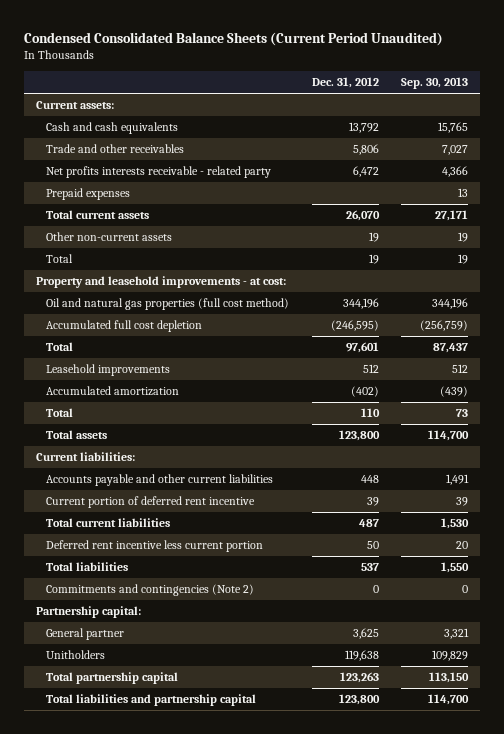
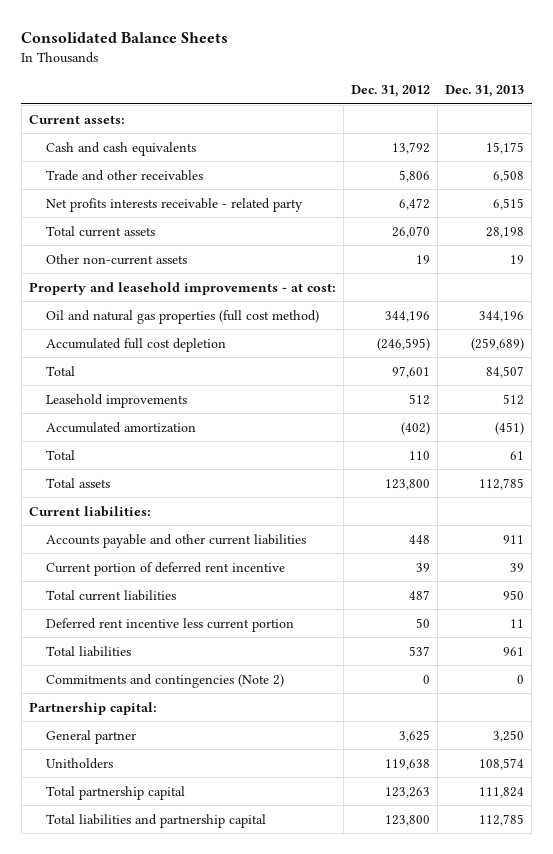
[24,31,444,46] Condensed Consolidated Balance Sheets (Current Period Unaudited) -> [21,31,229,43] Consolidated Balance Sheets
[401,77,469,90] Sep. 30, 2013 -> none
none -> [445,85,525,98] Dec. 31, 2013
[45,188,130,201] Prepaid expenses -> none
[45,254,73,264] Total -> none

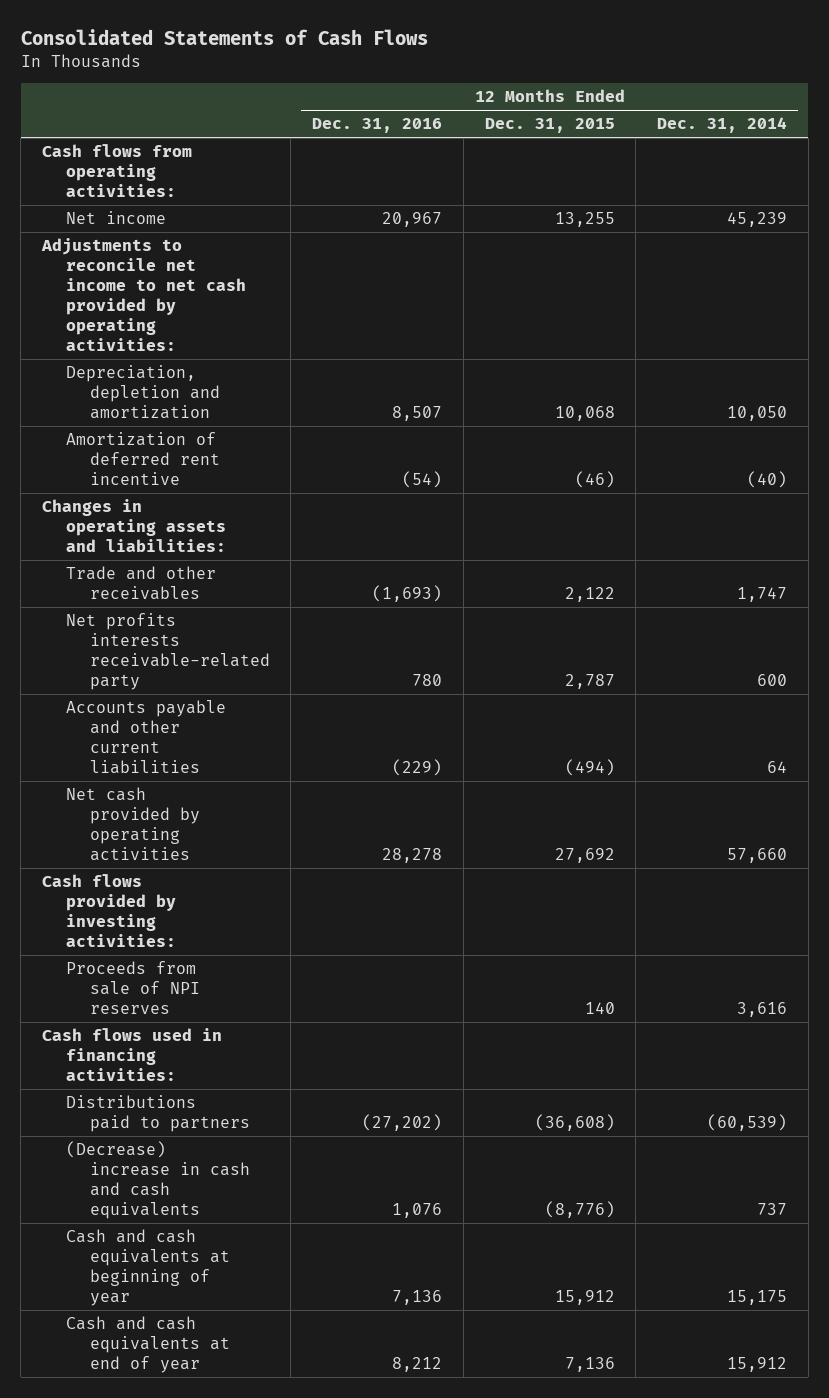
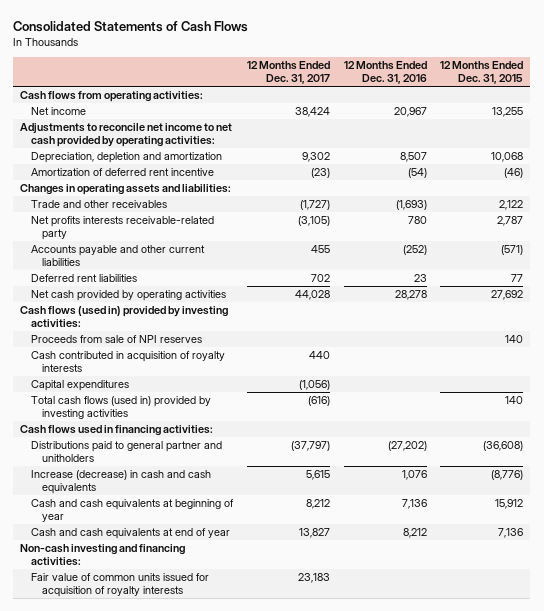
[656,117,787,134] Dec. 31, 2014 -> none
none -> [246,61,330,85] 12 Months Ended Dec. 31, 2017
[392,759,443,777] (229) -> [402,245,427,256] (252)
[564,759,615,777] (494) -> [501,245,524,256] (571)
none -> [30,274,137,283] Deferred rent liabilities
[41,874,176,948] Cash flows provided by investing activities: -> [20,306,229,329] Cash flows (used in) provided by investing activities:
none -> [30,351,225,373] Cash contributed in acquisition of royalty interests
none -> [30,380,129,392] Capital expenditures
none -> [30,396,211,420] Total cash flows (used in) provided by investing activities
[65,1095,250,1133] Distributions paid to partners -> [30,441,222,463] Distributions paid to general partner and unitholders
[65,1141,250,1220] (Decrease) increase in cash and cash equivalents -> [30,470,211,495] Increase (decrease) in cash and cash equivalents
none -> [20,544,186,567] Non-cash investing and financing activities:
none -> [30,573,209,598] Fair value of common units issued for acquisition of royalty interests

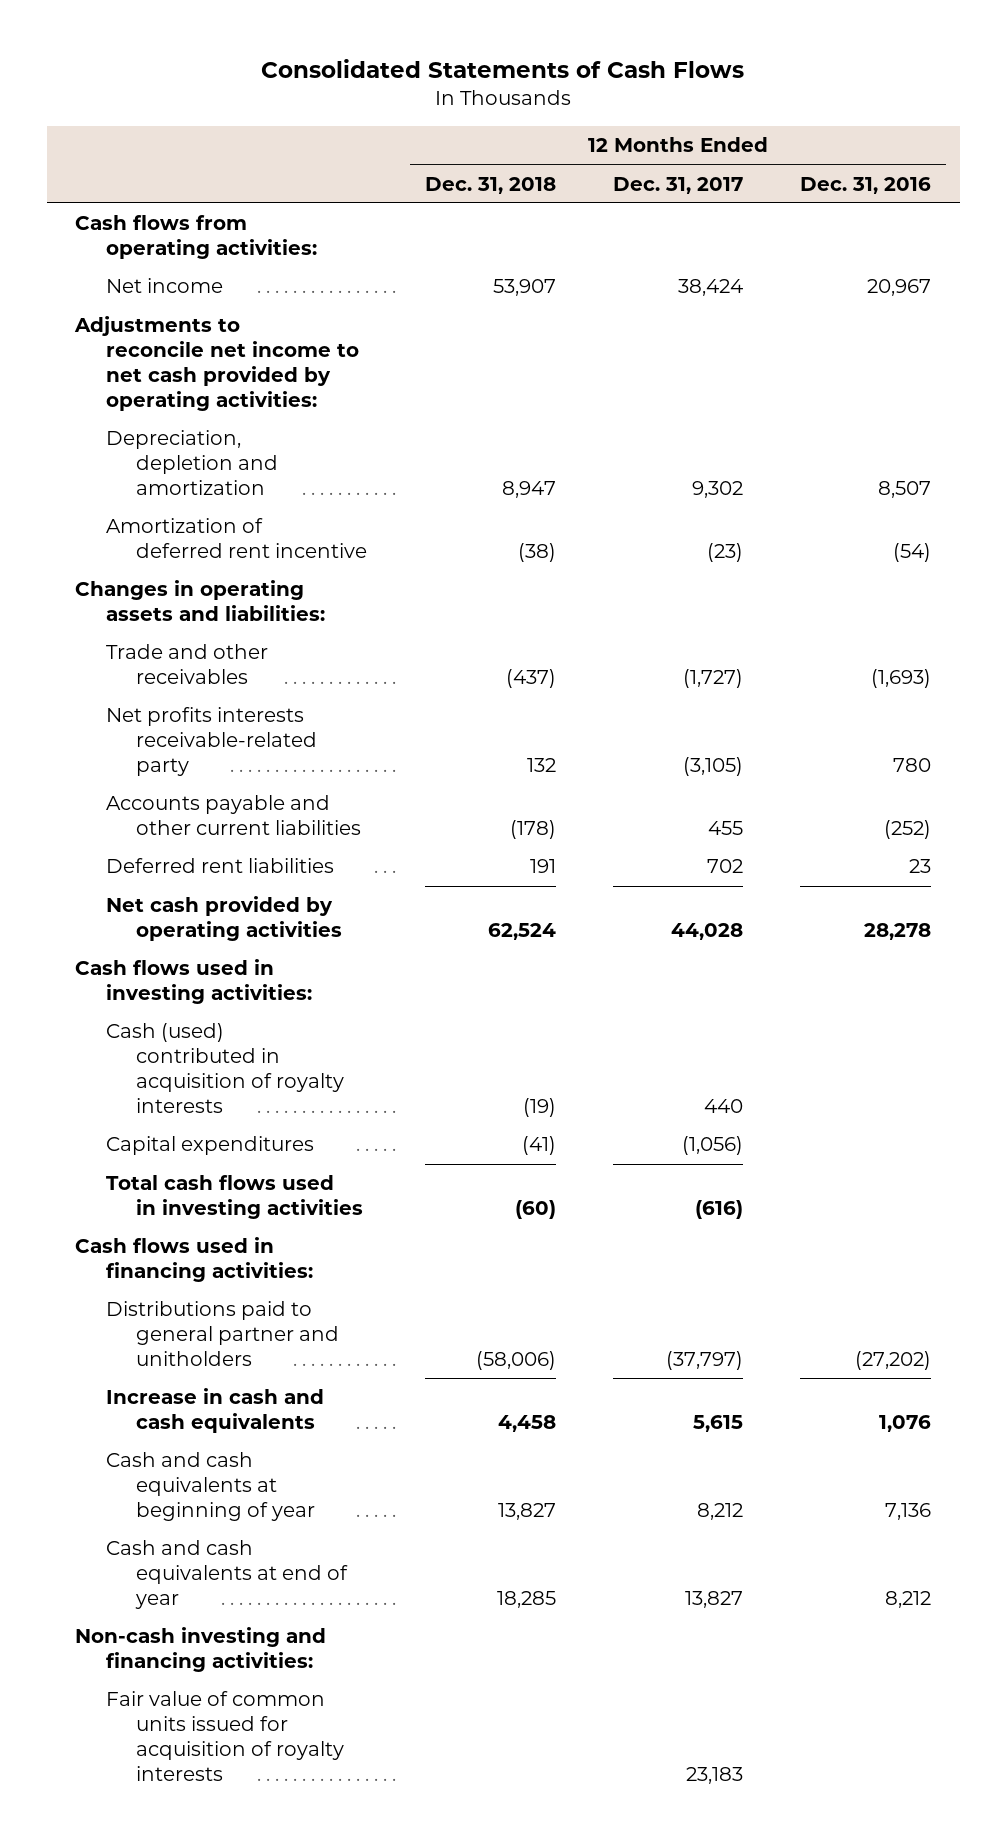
[440,61,524,85] 12 Months Ended Dec. 31, 2015 -> none
none -> [424,176,556,194] Dec. 31, 2018
[30,335,202,344] Proceeds from sale of NPI reserves -> none
[20,306,229,329] Cash flows (used in) provided by investing activities: -> [75,959,312,1005] Cash flows used in investing activities:
[30,351,225,373] Cash contributed in acquisition of royalty interests -> [105,1023,345,1113] Cash (used) contributed in acquisition of royalty interests
[30,396,211,420] Total cash flows (used in) provided by investing activities -> [105,1175,364,1220] Total cash flows used in investing activities
[30,470,211,495] Increase (decrease) in cash and cash equivalents -> [105,1388,324,1434] Increase in cash and cash equivalents

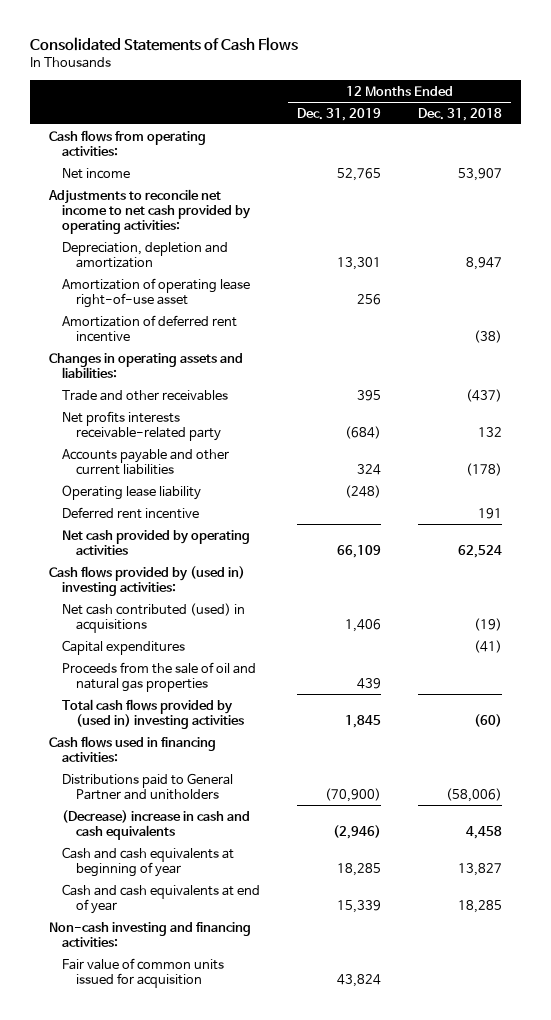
[613,176,744,194] Dec. 31, 2017 -> none
[800,176,932,194] Dec. 31, 2016 -> none
none -> [297,107,382,121] Dec. 31, 2019
none -> [62,277,251,308] Amortization of operating lease right-of-use asset
none -> [62,484,202,500] Operating lease liability
[105,858,334,874] Deferred rent liabilities -> [62,506,200,519] Deferred rent incentive
[75,959,312,1005] Cash flows used in investing activities: -> [48,565,245,596] Cash flows provided by (used in) investing activities:
[105,1023,345,1113] Cash (used) contributed in acquisition of royalty interests -> [62,602,246,633] Net cash contributed (used) in acquisitions
none -> [62,661,257,692] Proceeds from the sale of oil and natural gas properties
[105,1175,364,1220] Total cash flows used in investing activities -> [62,698,244,729] Total cash flows provided by (used in) investing activities
[105,1301,340,1366] Distributions paid to general partner and unitholders -> [62,772,234,800] Distributions paid to General Partner and unitholders
[105,1388,324,1434] Increase in cash and cash equivalents -> [62,809,251,840] (Decrease) increase in cash and cash equivalents
[105,1691,345,1781] Fair value of common units issued for acquisition of royalty interests -> [62,957,225,988] Fair value of common units issued for acquisition

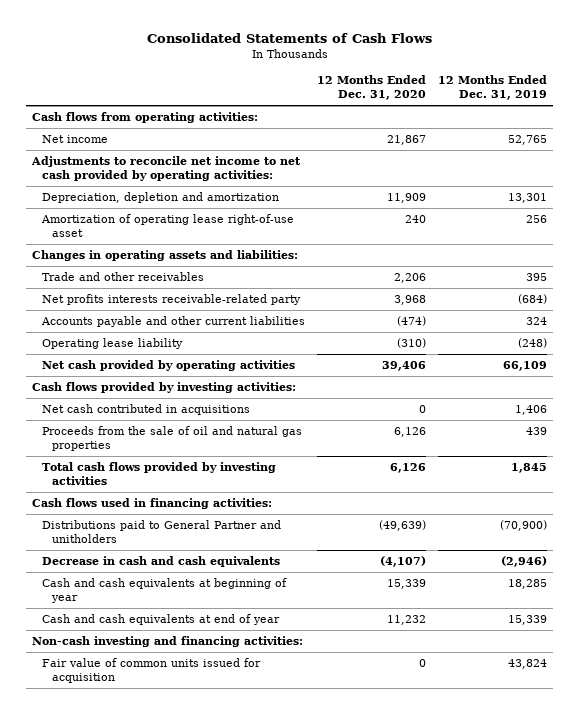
[418,107,503,121] Dec. 31, 2018 -> none
none -> [317,75,427,101] 12 Months Ended Dec. 31, 2020
[62,314,238,342] Amortization of deferred rent incentive -> none
[62,506,200,519] Deferred rent incentive -> none
[62,639,186,655] Capital expenditures -> none
[48,565,245,596] Cash flows provided by (used in) investing activities: -> [32,381,297,393] Cash flows provided by investing activities:
[62,602,246,633] Net cash contributed (used) in acquisitions -> [42,403,251,415] Net cash contributed in acquisitions
[62,698,244,729] Total cash flows provided by (used in) investing activities -> [42,461,277,486] Total cash flows provided by investing activities
[62,809,251,840] (Decrease) increase in cash and cash equivalents -> [42,555,281,567] Decrease in cash and cash equivalents

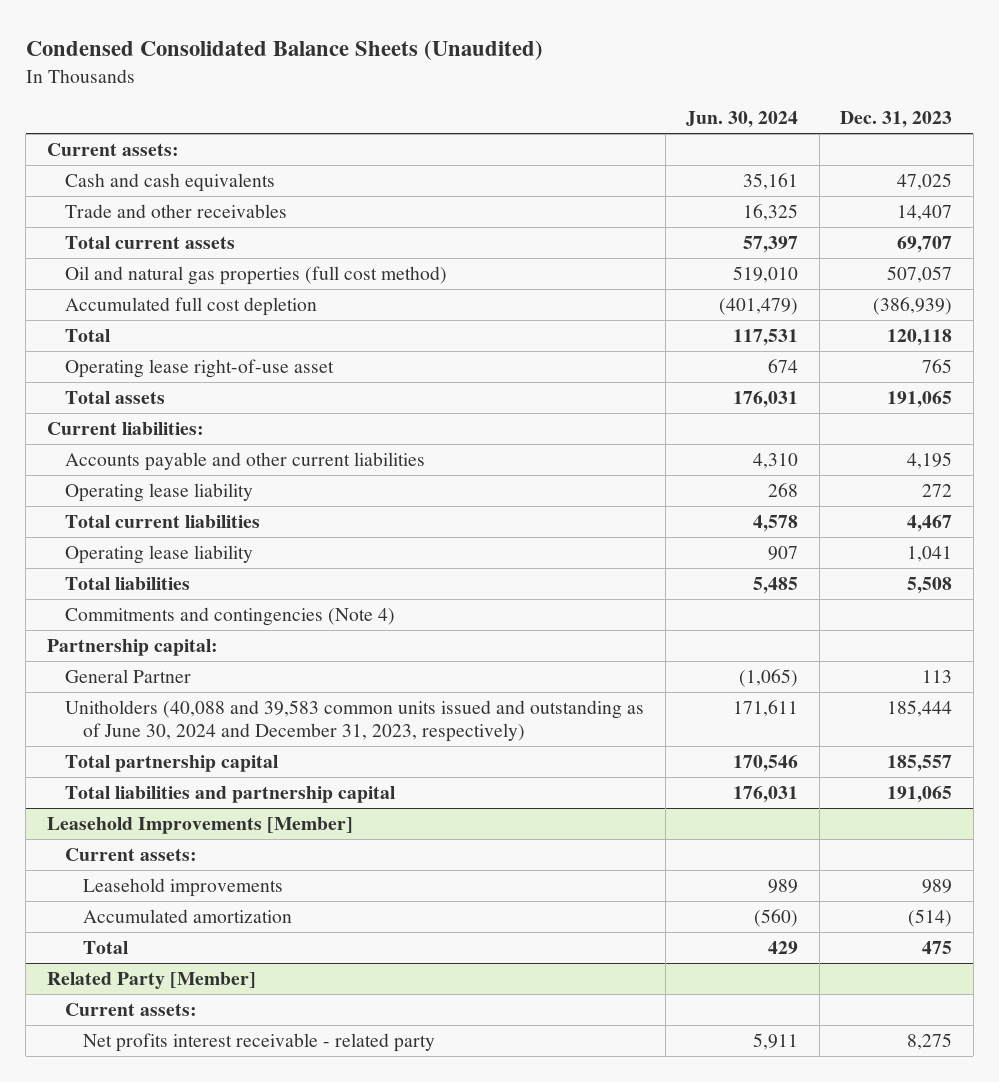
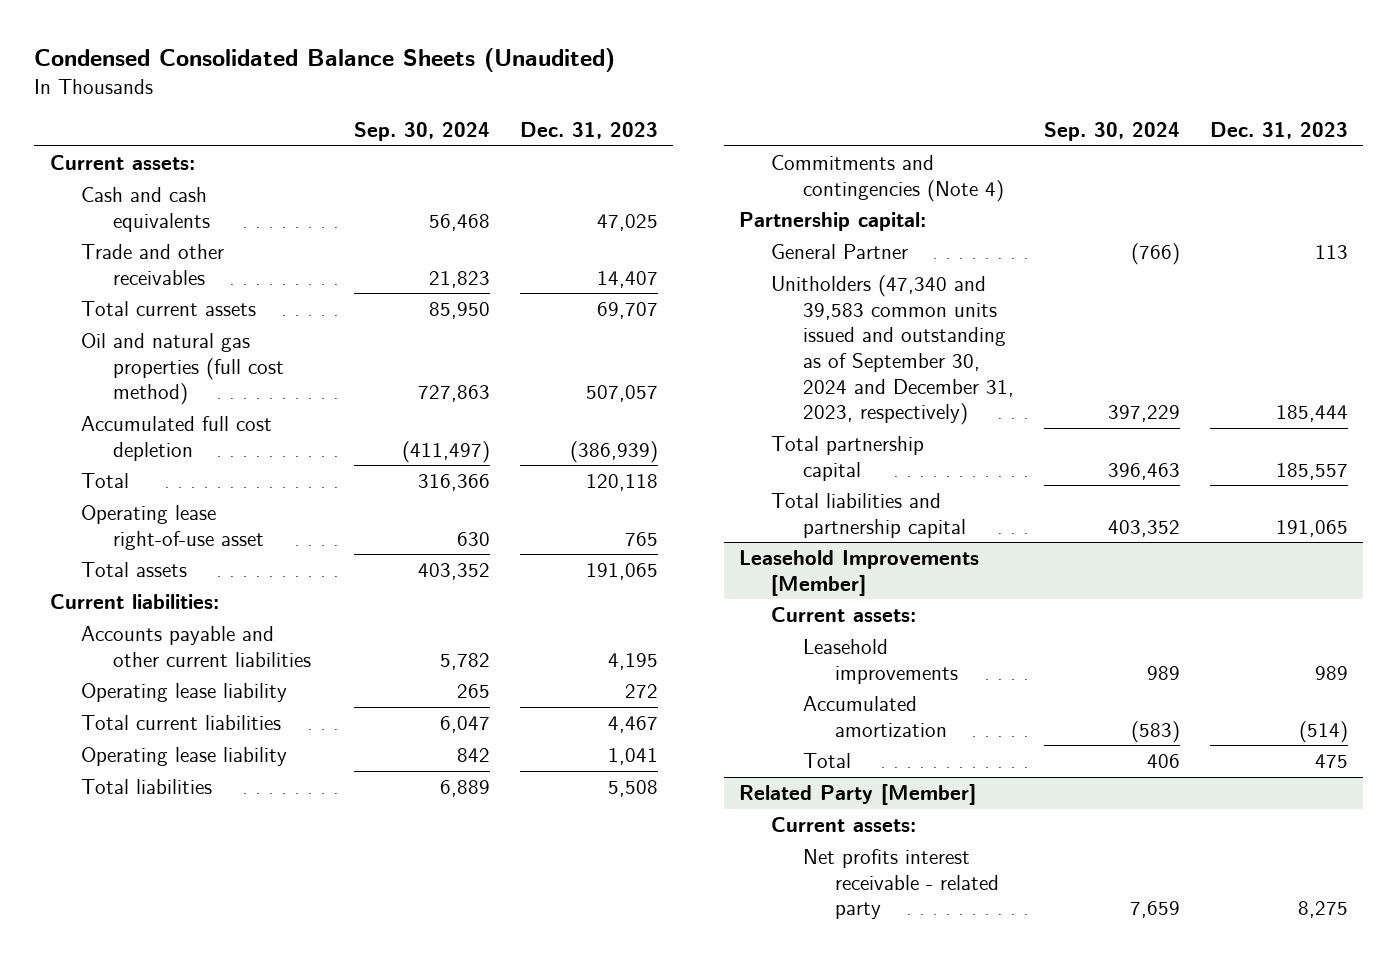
[686,111,799,129] Jun. 30, 2024 -> none
none -> [354,122,491,142] Sep. 30, 2024
[65,699,645,743] Unitholders (40,088 and 39,583 common units issued and outstanding as of June 30, 2024 and December 31, 2023, respectively) -> [771,274,1015,426] Unitholders (47,340 and 39,583 common units issued and outstanding as of September 30, 2024 and December 31, 2023, respectively)

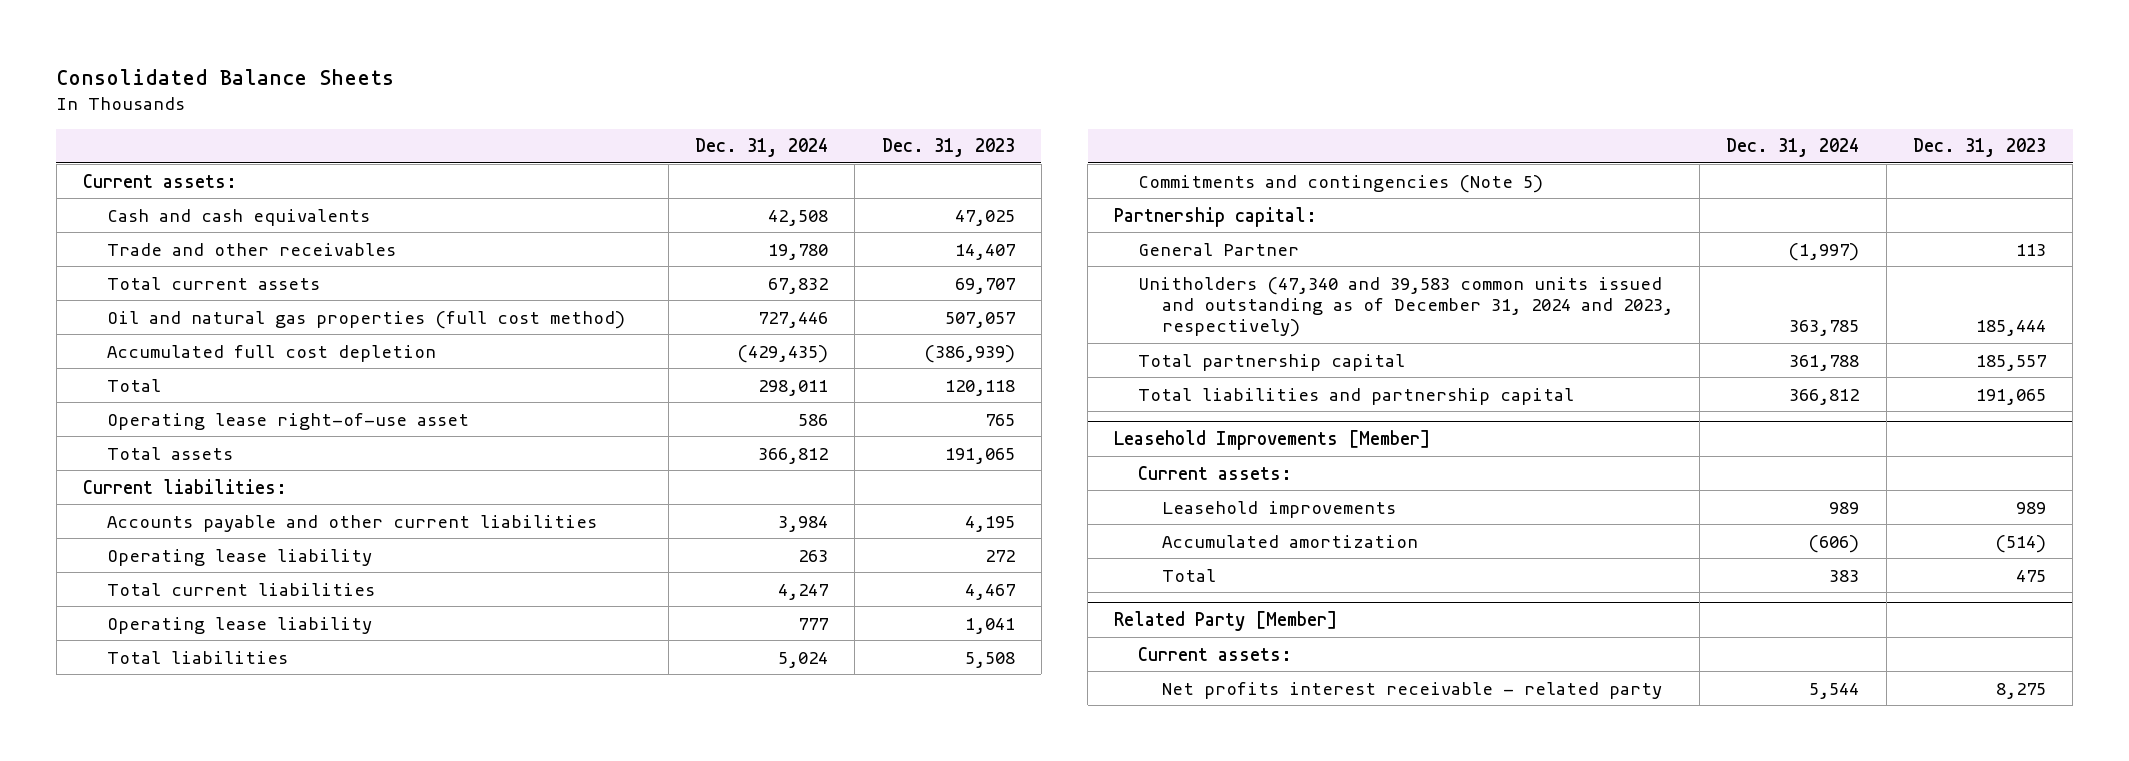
[34,48,616,73] Condensed Consolidated Balance Sheets (Unaudited) -> [56,69,395,86] Consolidated Balance Sheets
[354,122,491,142] Sep. 30, 2024 -> none
none -> [694,138,828,158] Dec. 31, 2024
[771,154,1005,202] Commitments and contingencies (Note 4) -> [1138,174,1544,193] Commitments and contingencies (Note 5)
[771,274,1015,426] Unitholders (47,340 and 39,583 common units issued and outstanding as of September 30, 2024 and December 31, 2023, respectively) -> [1138,276,1673,338] Unitholders (47,340 and 39,583 common units issued and outstanding as of December 31, 2024 and 2023, respectively)

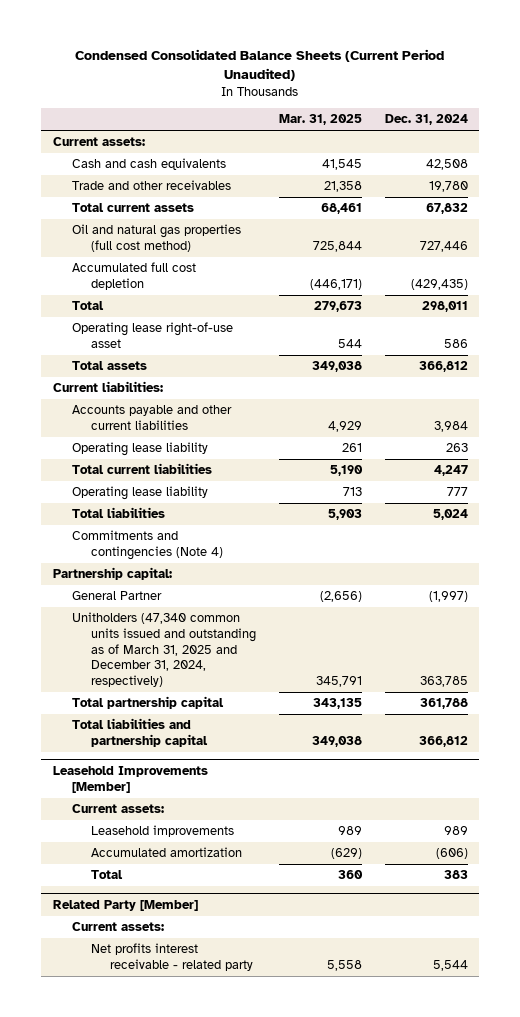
[56,69,395,86] Consolidated Balance Sheets -> [75,49,445,82] Condensed Consolidated Balance Sheets (Current Period Unaudited)
[881,138,1015,158] Dec. 31, 2023 -> none
none -> [278,114,362,126] Mar. 31, 2025
[1138,174,1544,193] Commitments and contingencies (Note 5) -> [71,530,223,560] Commitments and contingencies (Note 4)
[1138,276,1673,338] Unitholders (47,340 and 39,583 common units issued and outstanding as of December 31, 2024 and 2023, respectively) -> [71,612,256,688] Unitholders (47,340 common units issued and outstanding as of March 31, 2025 and December 31, 2024, respectively)

